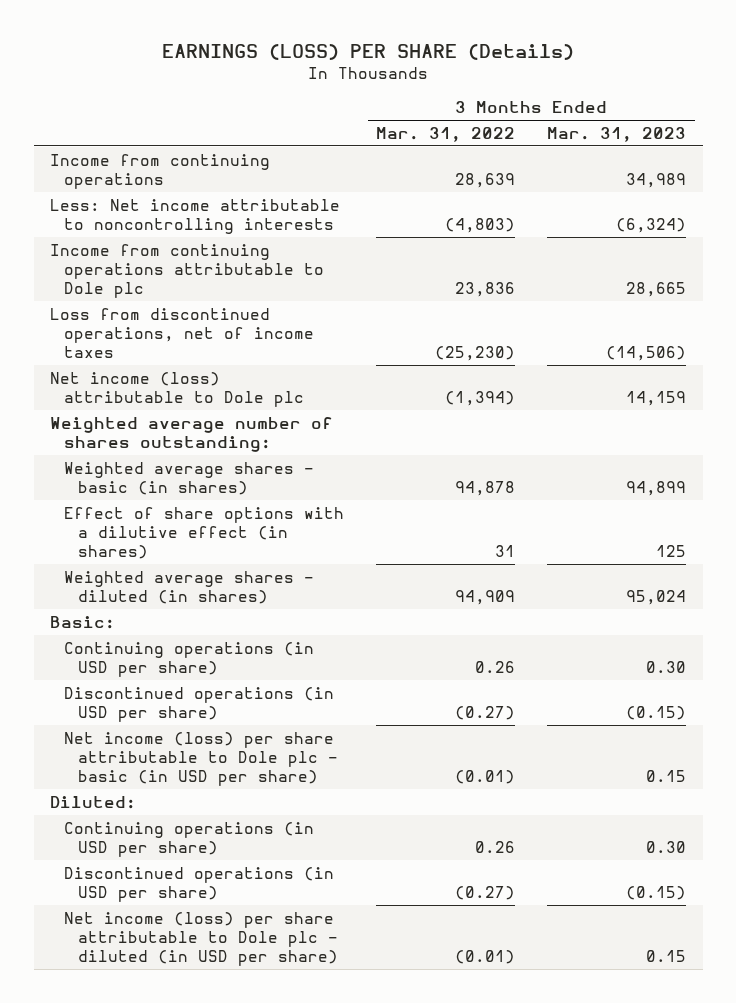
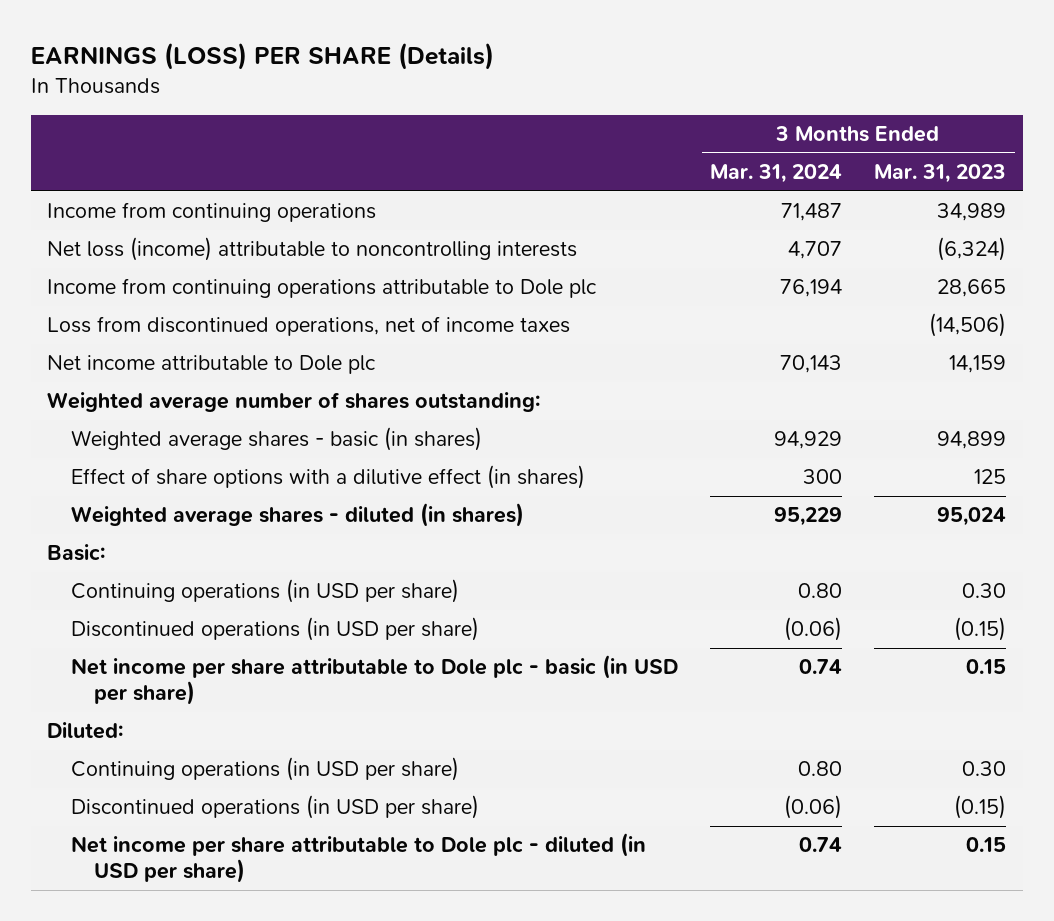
[376,126,516,142] Mar. 31, 2022 -> none
none -> [709,164,842,184] Mar. 31, 2024
[49,198,340,234] Less: Net income attributable to noncontrolling interests -> [47,237,578,262] Net loss (income) attributable to noncontrolling interests
[49,371,304,407] Net income (loss) attributable to Dole plc -> [47,355,377,375] Net income attributable to Dole plc
[63,731,338,787] Net income (loss) per share attributable to Dole plc - basic (in USD per share) -> [70,655,678,706] Net income per share attributable to Dole plc - basic (in USD per share)
[63,911,338,967] Net income (loss) per share attributable to Dole plc - diluted (in USD per share) -> [70,833,646,884] Net income per share attributable to Dole plc - diluted (in USD per share)

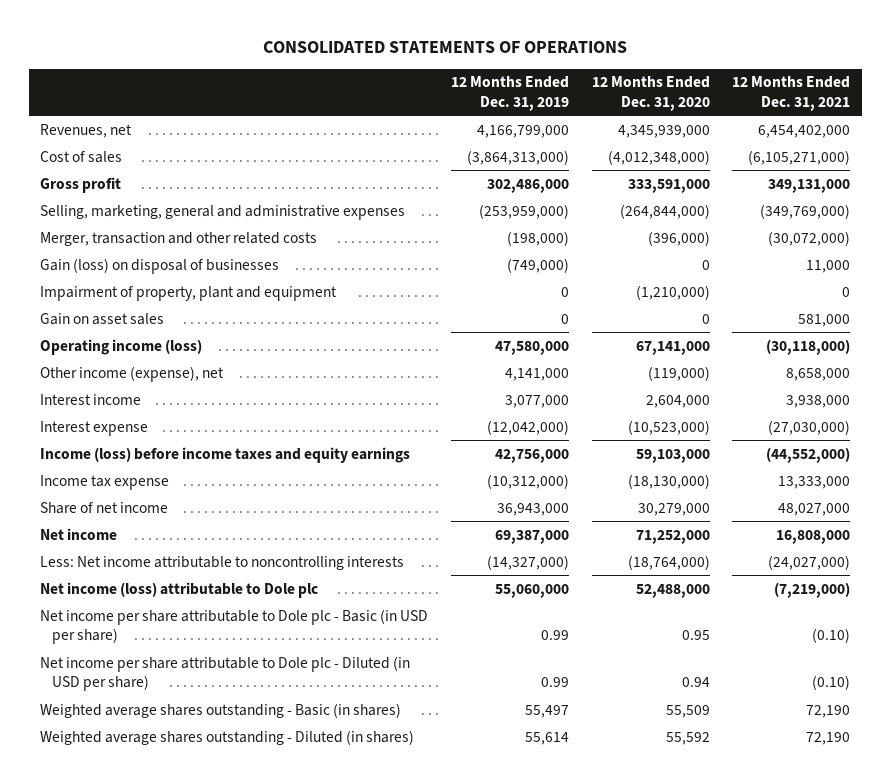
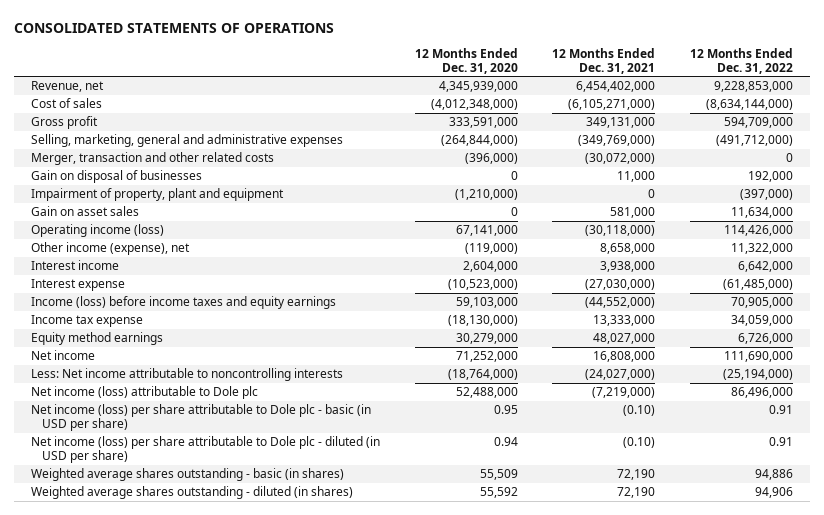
[450,76,569,111] 12 Months Ended Dec. 31, 2019 -> none
none -> [689,47,793,74] 12 Months Ended Dec. 31, 2022
[40,123,133,138] Revenues, net -> [31,81,105,93] Revenue, net
[40,257,280,274] Gain (loss) on disposal of businesses -> [31,170,203,184] Gain on disposal of businesses
[40,501,169,514] Share of net income -> [31,332,164,346] Equity method earnings
[40,608,429,645] Net income per share attributable to Dole plc - Basic (in USD per share) -> [31,404,372,432] Net income (loss) per share attributable to Dole plc - basic (in USD per share)
[40,655,411,692] Net income per share attributable to Dole plc - Diluted (in USD per share) -> [31,436,381,464] Net income (loss) per share attributable to Dole plc - diluted (in USD per share)
[40,702,402,718] Weighted average shares outstanding - Basic (in shares) -> [31,468,345,482] Weighted average shares outstanding - basic (in shares)
[40,729,415,745] Weighted average shares outstanding - Diluted (in shares) -> [31,486,354,500] Weighted average shares outstanding - diluted (in shares)

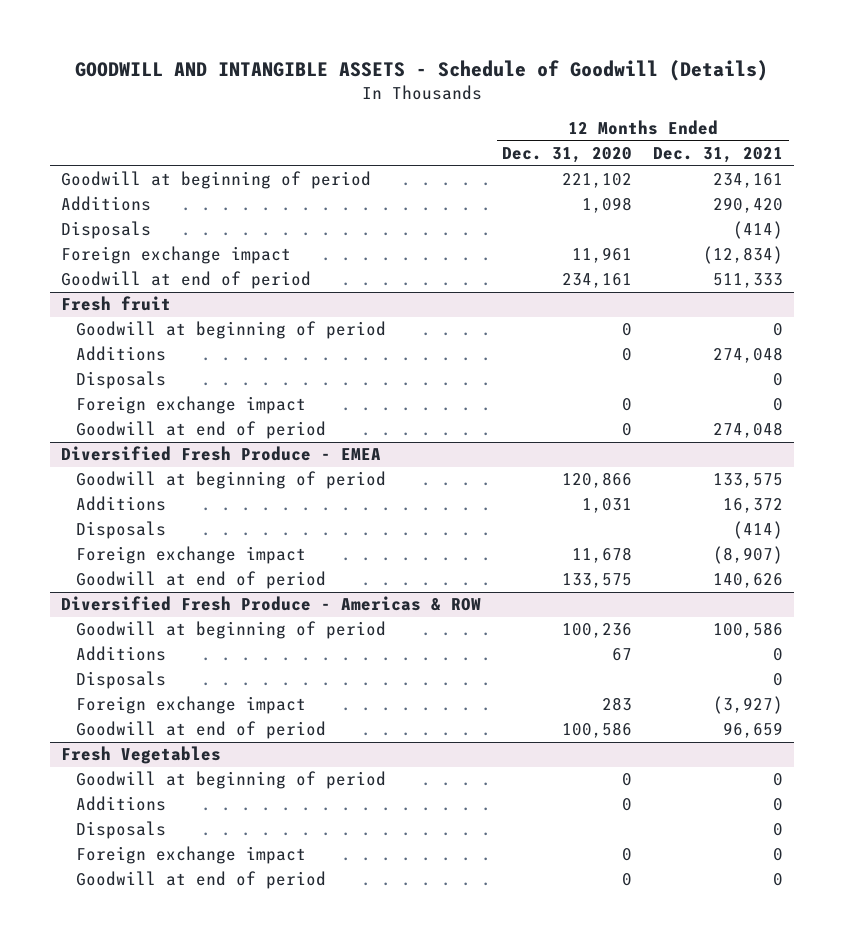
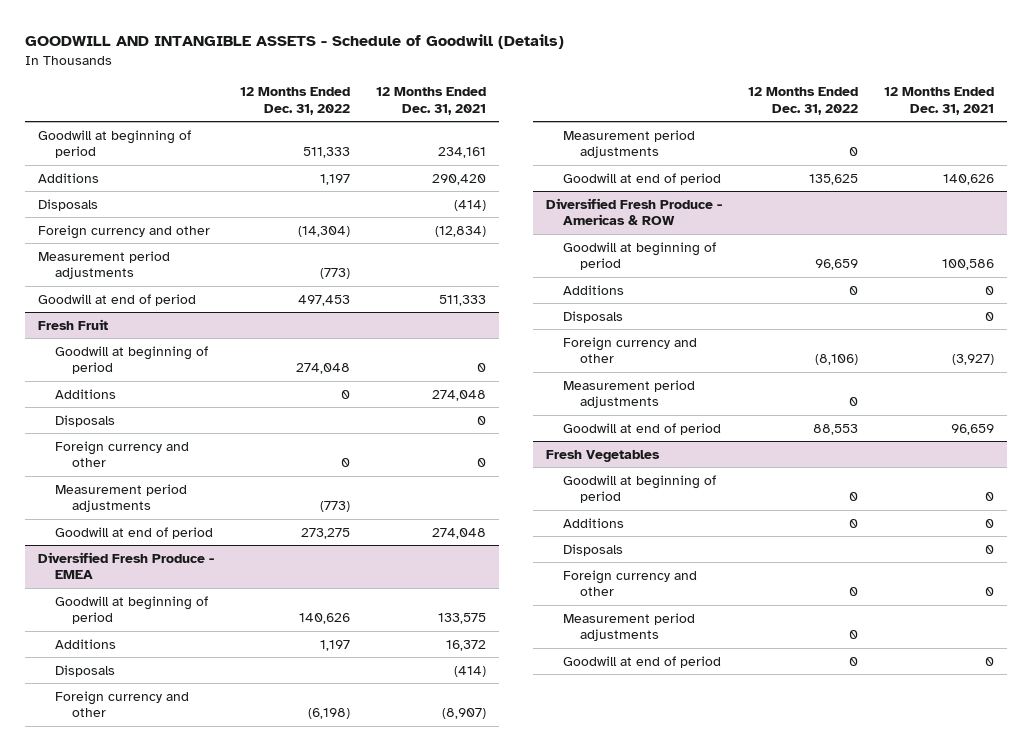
[501,147,632,164] Dec. 31, 2020 -> none
none -> [239,87,350,115] 12 Months Ended Dec. 31, 2022
[60,246,291,265] Foreign exchange impact -> [37,224,210,239] Foreign currency and other
none -> [37,250,170,280] Measurement period adjustments
[60,296,171,312] Fresh fruit -> [37,318,108,330] Fresh Fruit
[76,396,307,415] Foreign exchange impact -> [54,440,189,468] Foreign currency and other
none -> [54,483,187,513] Measurement period adjustments
[76,546,307,565] Foreign exchange impact -> [54,690,189,718] Foreign currency and other
none -> [563,129,696,159] Measurement period adjustments
[76,696,307,715] Foreign exchange impact -> [563,336,698,364] Foreign currency and other
none -> [563,379,696,409] Measurement period adjustments
[76,846,307,865] Foreign exchange impact -> [563,569,698,597] Foreign currency and other
none -> [563,612,696,642] Measurement period adjustments

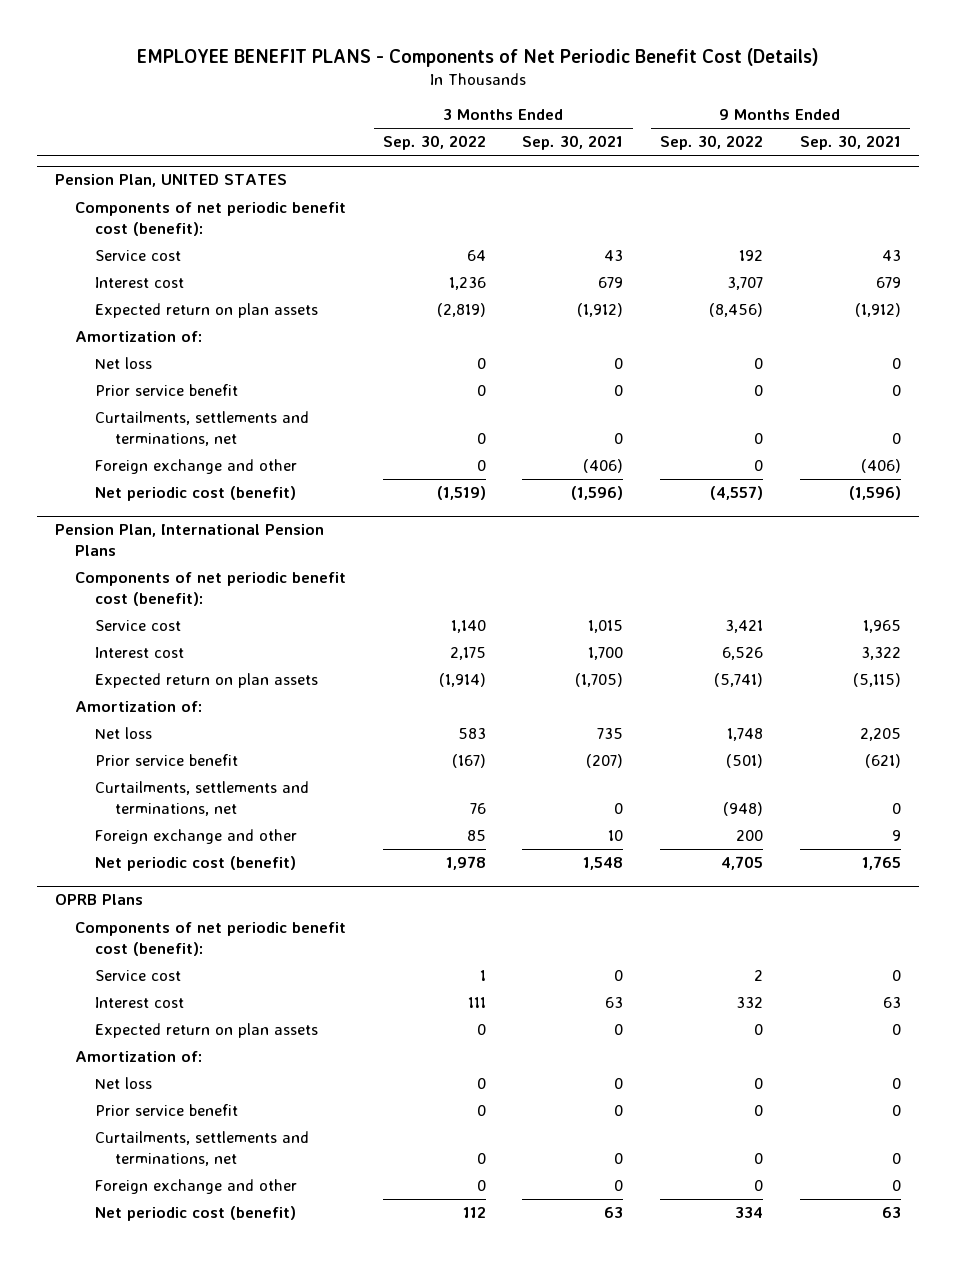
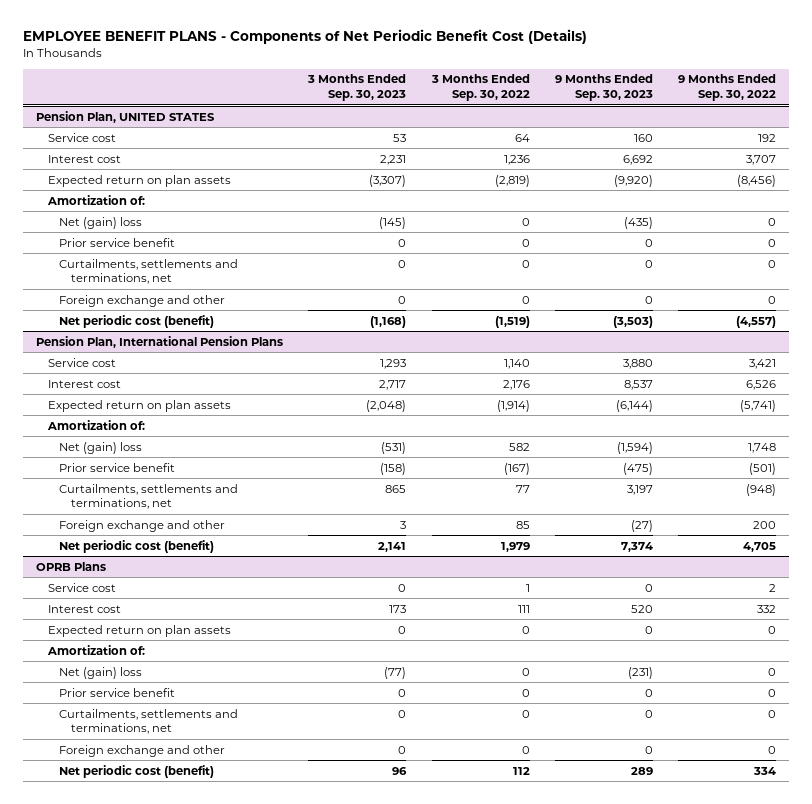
[522,135,624,151] Sep. 30, 2021 -> none
[799,135,901,151] Sep. 30, 2021 -> none
none -> [307,74,407,102] 3 Months Ended Sep. 30, 2023
none -> [554,74,653,102] 9 Months Ended Sep. 30, 2023
[75,202,347,236] Components of net periodic benefit cost (benefit): -> none
[94,357,152,370] Net loss -> [59,216,143,229] Net (gain) loss
[75,572,347,606] Components of net periodic benefit cost (benefit): -> none
[449,647,486,661] 2,175 -> [502,379,530,390] 2,176
[94,727,152,740] Net loss -> [59,441,143,454] Net (gain) loss
[457,728,486,740] 583 -> [508,442,530,451] 582
[469,802,486,814] 76 -> [515,484,530,493] 77
[445,856,486,871] 1,978 -> [500,541,530,552] 1,979
[75,922,347,956] Components of net periodic benefit cost (benefit): -> none
[94,1077,152,1090] Net loss -> [59,666,143,679] Net (gain) loss

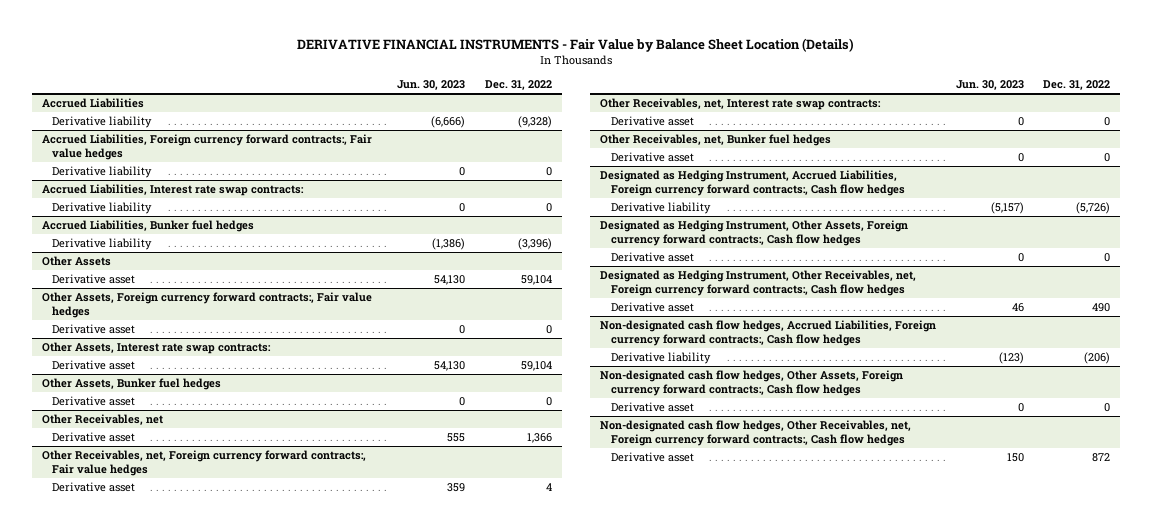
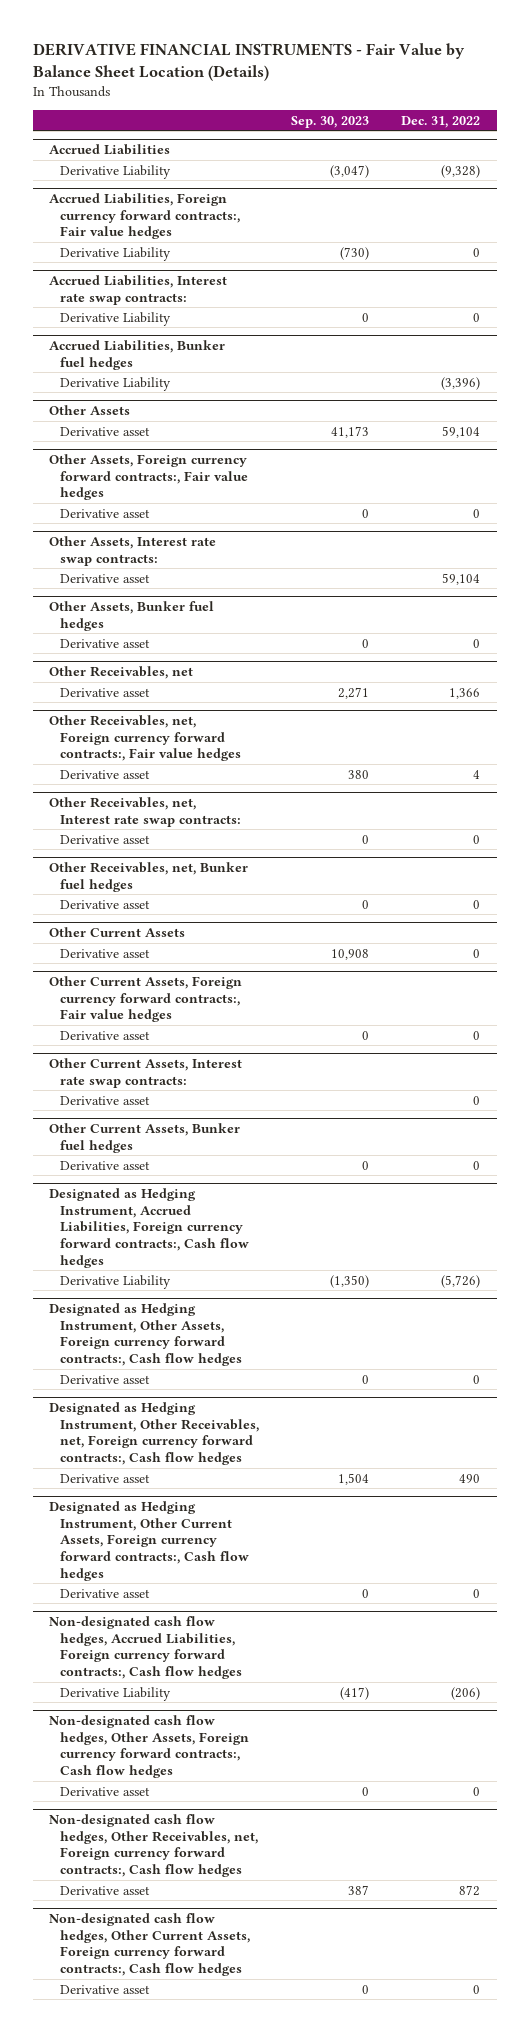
[397,80,466,91] Jun. 30, 2023 -> none
none -> [291,115,370,128] Sep. 30, 2023
[52,115,153,128] Derivative liability -> [59,164,171,179] Derivative Liability
[52,165,153,178] Derivative liability -> [59,246,171,261] Derivative Liability
[52,201,153,214] Derivative liability -> [59,311,171,326] Derivative Liability
[52,237,153,250] Derivative liability -> [59,376,171,391] Derivative Liability
none -> [49,927,186,938] Other Current Assets
none -> [59,948,150,958] Derivative asset
none -> [49,976,243,1023] Other Current Assets, Foreign currency forward contracts:, Fair value hedges
none -> [59,1030,150,1040] Derivative asset
none -> [49,1058,243,1088] Other Current Assets, Interest rate swap contracts:
none -> [59,1095,150,1105] Derivative asset
none -> [49,1123,241,1153] Other Current Assets, Bunker fuel hedges
none -> [59,1160,150,1170] Derivative asset
[610,201,711,214] Derivative liability -> [59,1274,171,1289] Derivative Liability
none -> [49,1501,249,1581] Designated as Hedging Instrument, Other Current Assets, Foreign currency forward contracts:, Cash flow hedges
none -> [59,1588,150,1598] Derivative asset
[610,351,711,364] Derivative liability -> [59,1686,171,1701] Derivative Liability
none -> [49,1913,250,1976] Non-designated cash flow hedges, Other Current Assets, Foreign currency forward contracts:, Cash flow hedges
none -> [59,1984,150,1994] Derivative asset

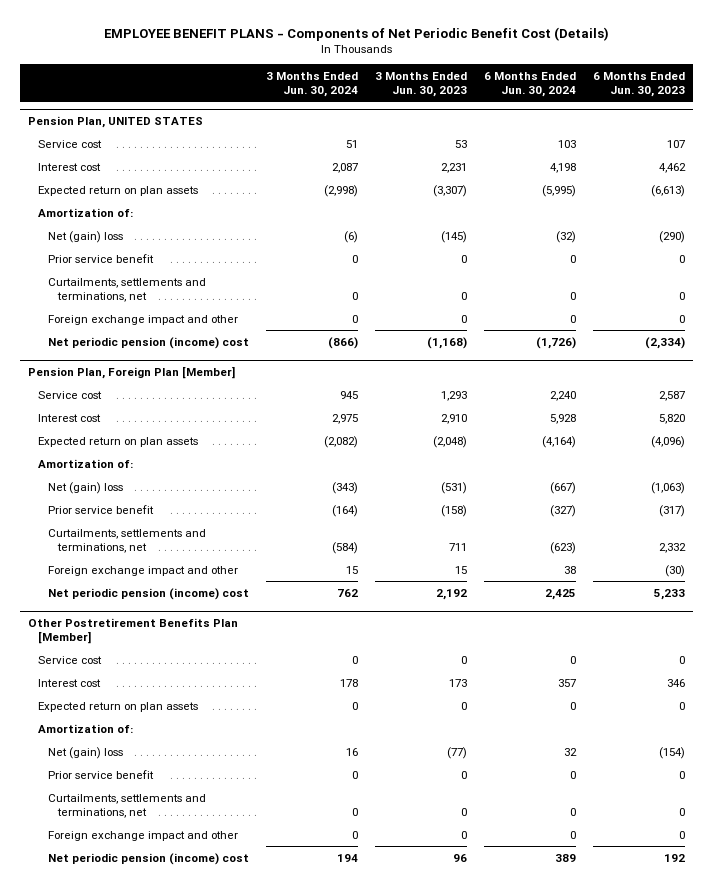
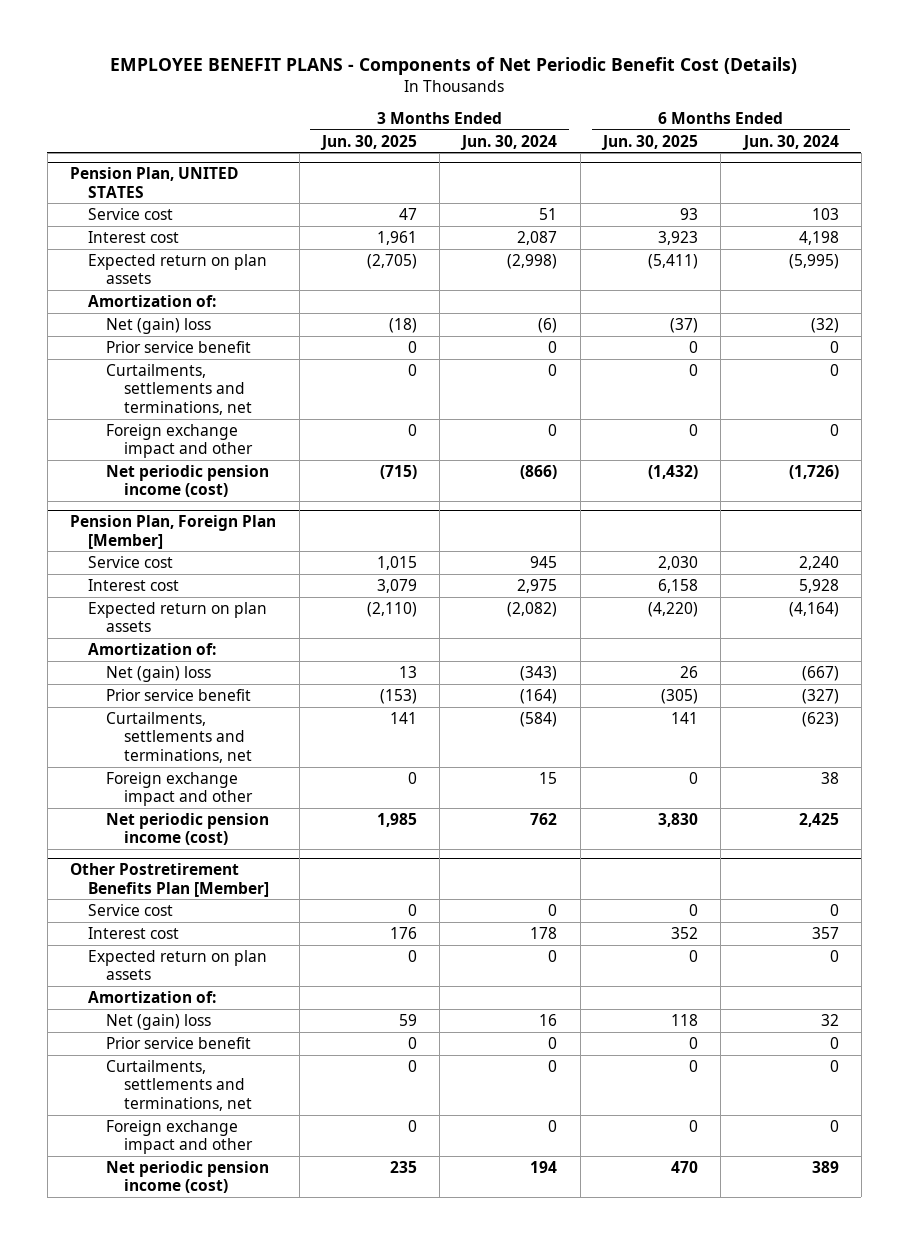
[374,71,467,97] 3 Months Ended Jun. 30, 2023 -> none
[592,71,685,97] 6 Months Ended Jun. 30, 2023 -> none
none -> [319,134,417,150] Jun. 30, 2025
none -> [600,134,698,150] Jun. 30, 2025
[47,336,249,349] Net periodic pension (income) cost -> [105,464,269,498] Net periodic pension income (cost)
[47,587,249,600] Net periodic pension (income) cost -> [105,812,269,846] Net periodic pension income (cost)
[47,852,249,865] Net periodic pension (income) cost -> [105,1160,269,1194] Net periodic pension income (cost)

